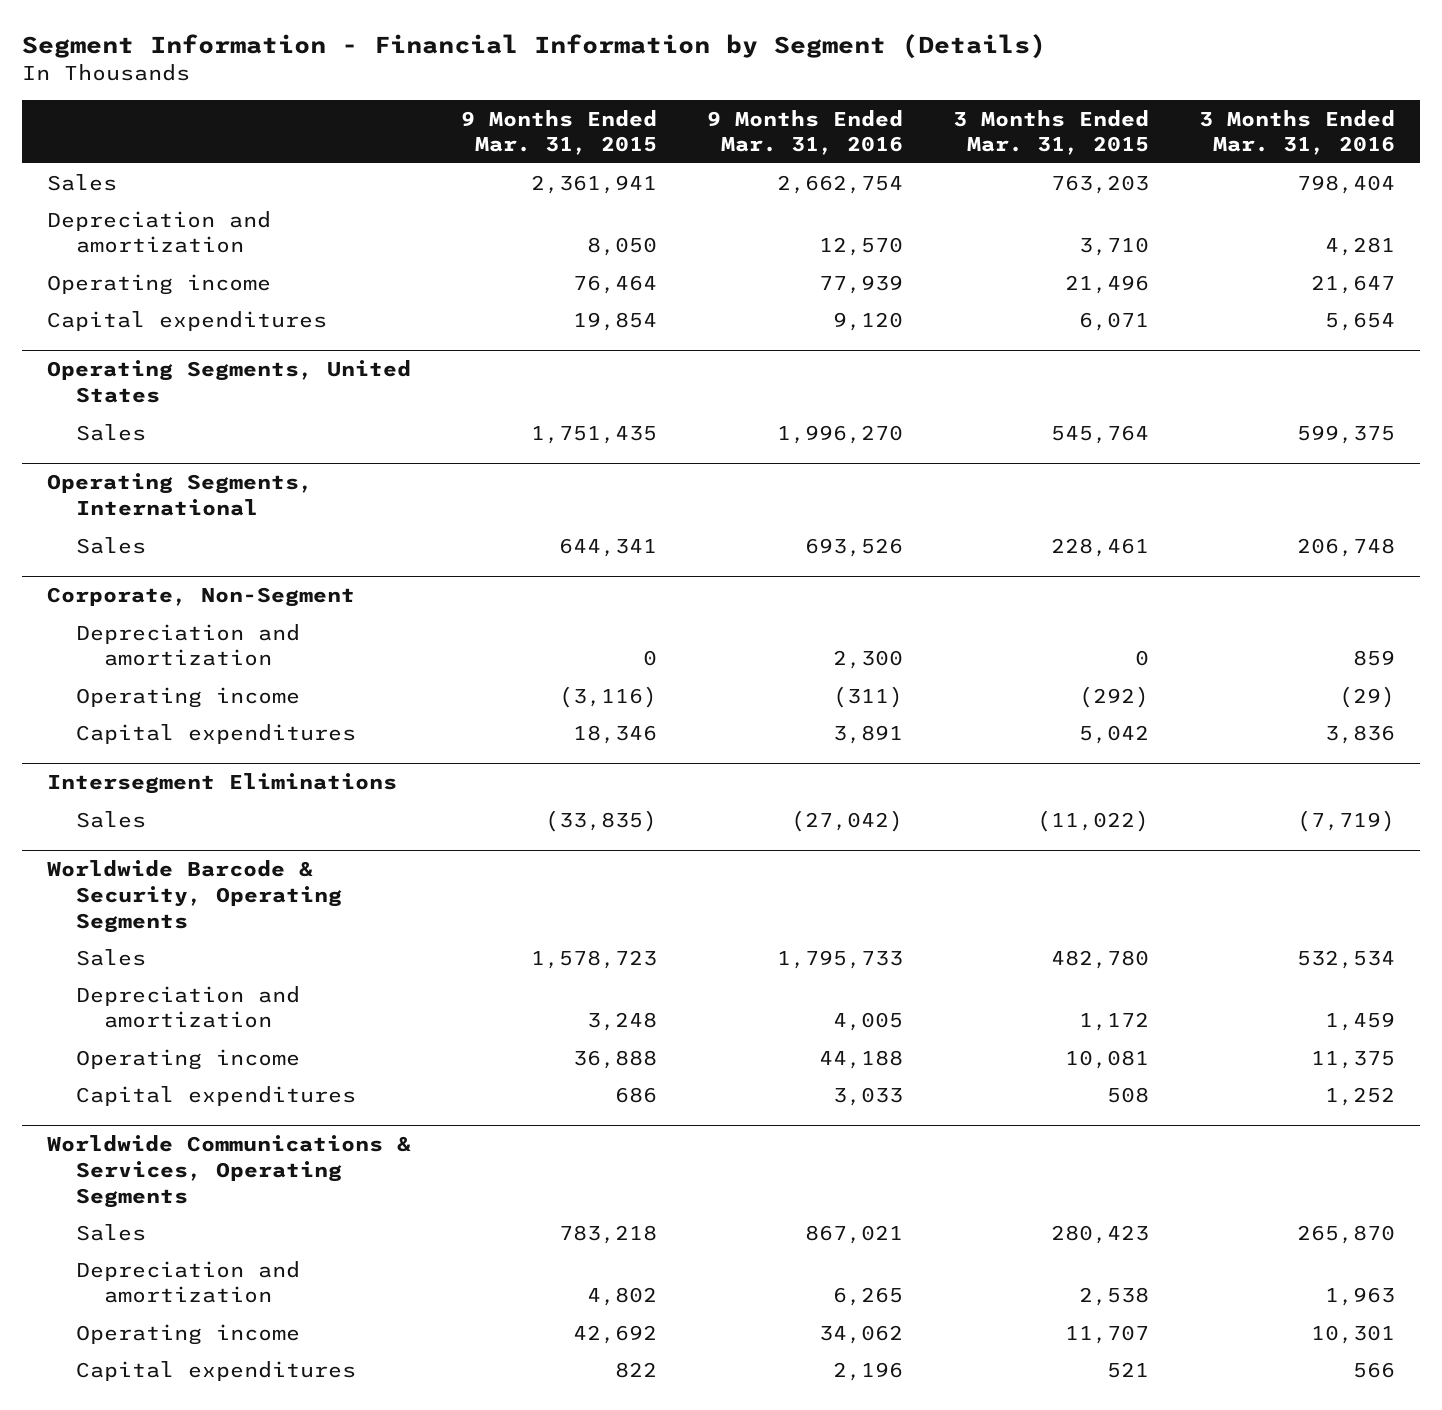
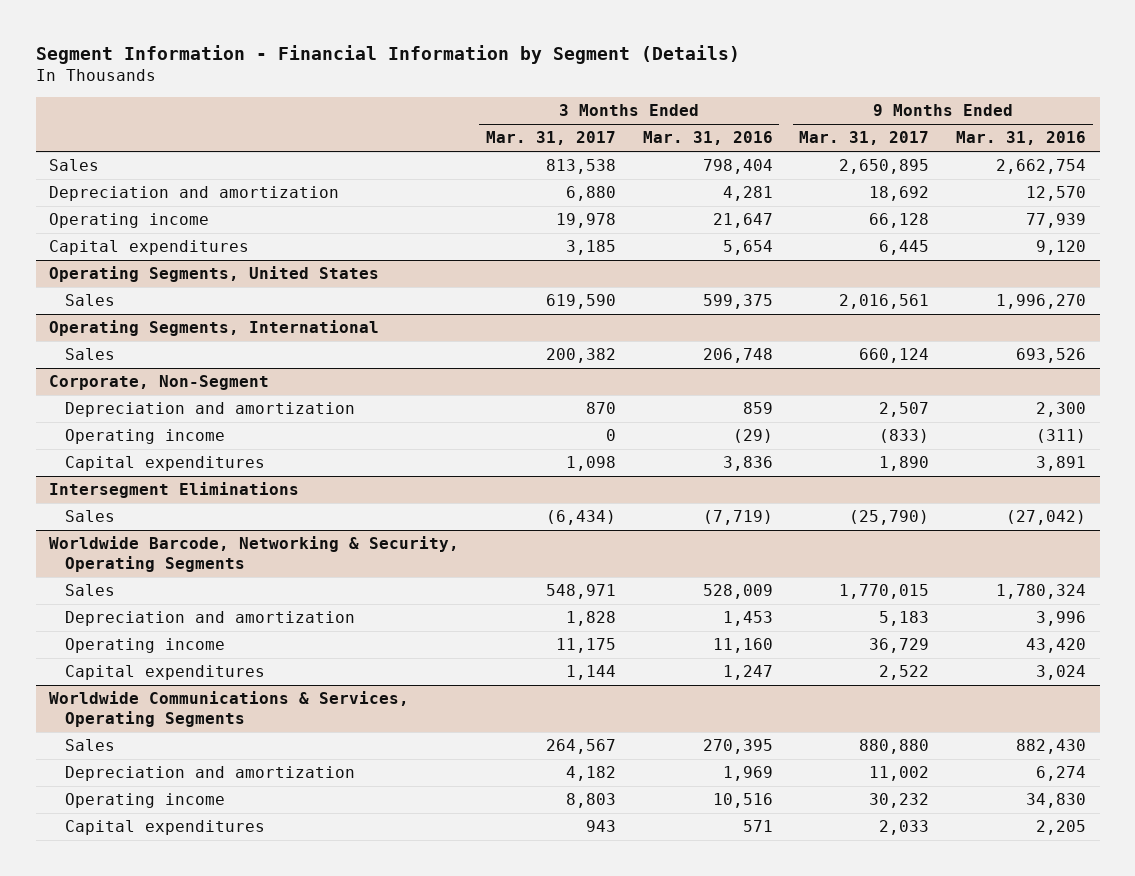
[461,109,658,156] 9 Months Ended Mar. 31, 2015 -> none
[952,109,1149,156] 3 Months Ended Mar. 31, 2015 -> none
none -> [485,131,616,146] Mar. 31, 2017
none -> [799,131,930,146] Mar. 31, 2017
[47,860,342,933] Worldwide Barcode & Security, Operating Segments -> [49,536,460,573] Worldwide Barcode, Networking & Security, Operating Segments
[776,949,903,969] 1,795,733 -> [996,584,1087,600] 1,780,324
[1296,949,1395,969] 532,534 -> [702,584,773,600] 528,009
[832,1012,903,1032] 4,005 -> [1036,611,1087,627] 3,996
[1324,1012,1395,1032] 1,459 -> [722,611,773,627] 1,453
[818,1049,903,1069] 44,188 -> [1026,638,1087,654] 43,420
[1310,1050,1395,1069] 11,375 -> [712,638,773,654] 11,160
[832,1086,903,1106] 3,033 -> [1036,665,1087,681] 3,024
[1324,1086,1395,1106] 1,252 -> [722,665,773,681] 1,247
[804,1224,903,1244] 867,021 -> [1016,739,1087,755] 882,430
[1296,1224,1395,1244] 265,870 -> [702,739,773,755] 270,395
[832,1287,903,1307] 6,265 -> [1036,766,1087,782] 6,274
[1324,1287,1395,1307] 1,963 -> [722,766,773,782] 1,969
[818,1324,903,1344] 34,062 -> [1026,793,1087,809] 34,830
[1310,1324,1395,1344] 10,301 -> [712,793,773,809] 10,516
[832,1361,903,1381] 2,196 -> [1036,820,1087,836] 2,205
[1352,1361,1395,1378] 566 -> [742,820,773,833] 571

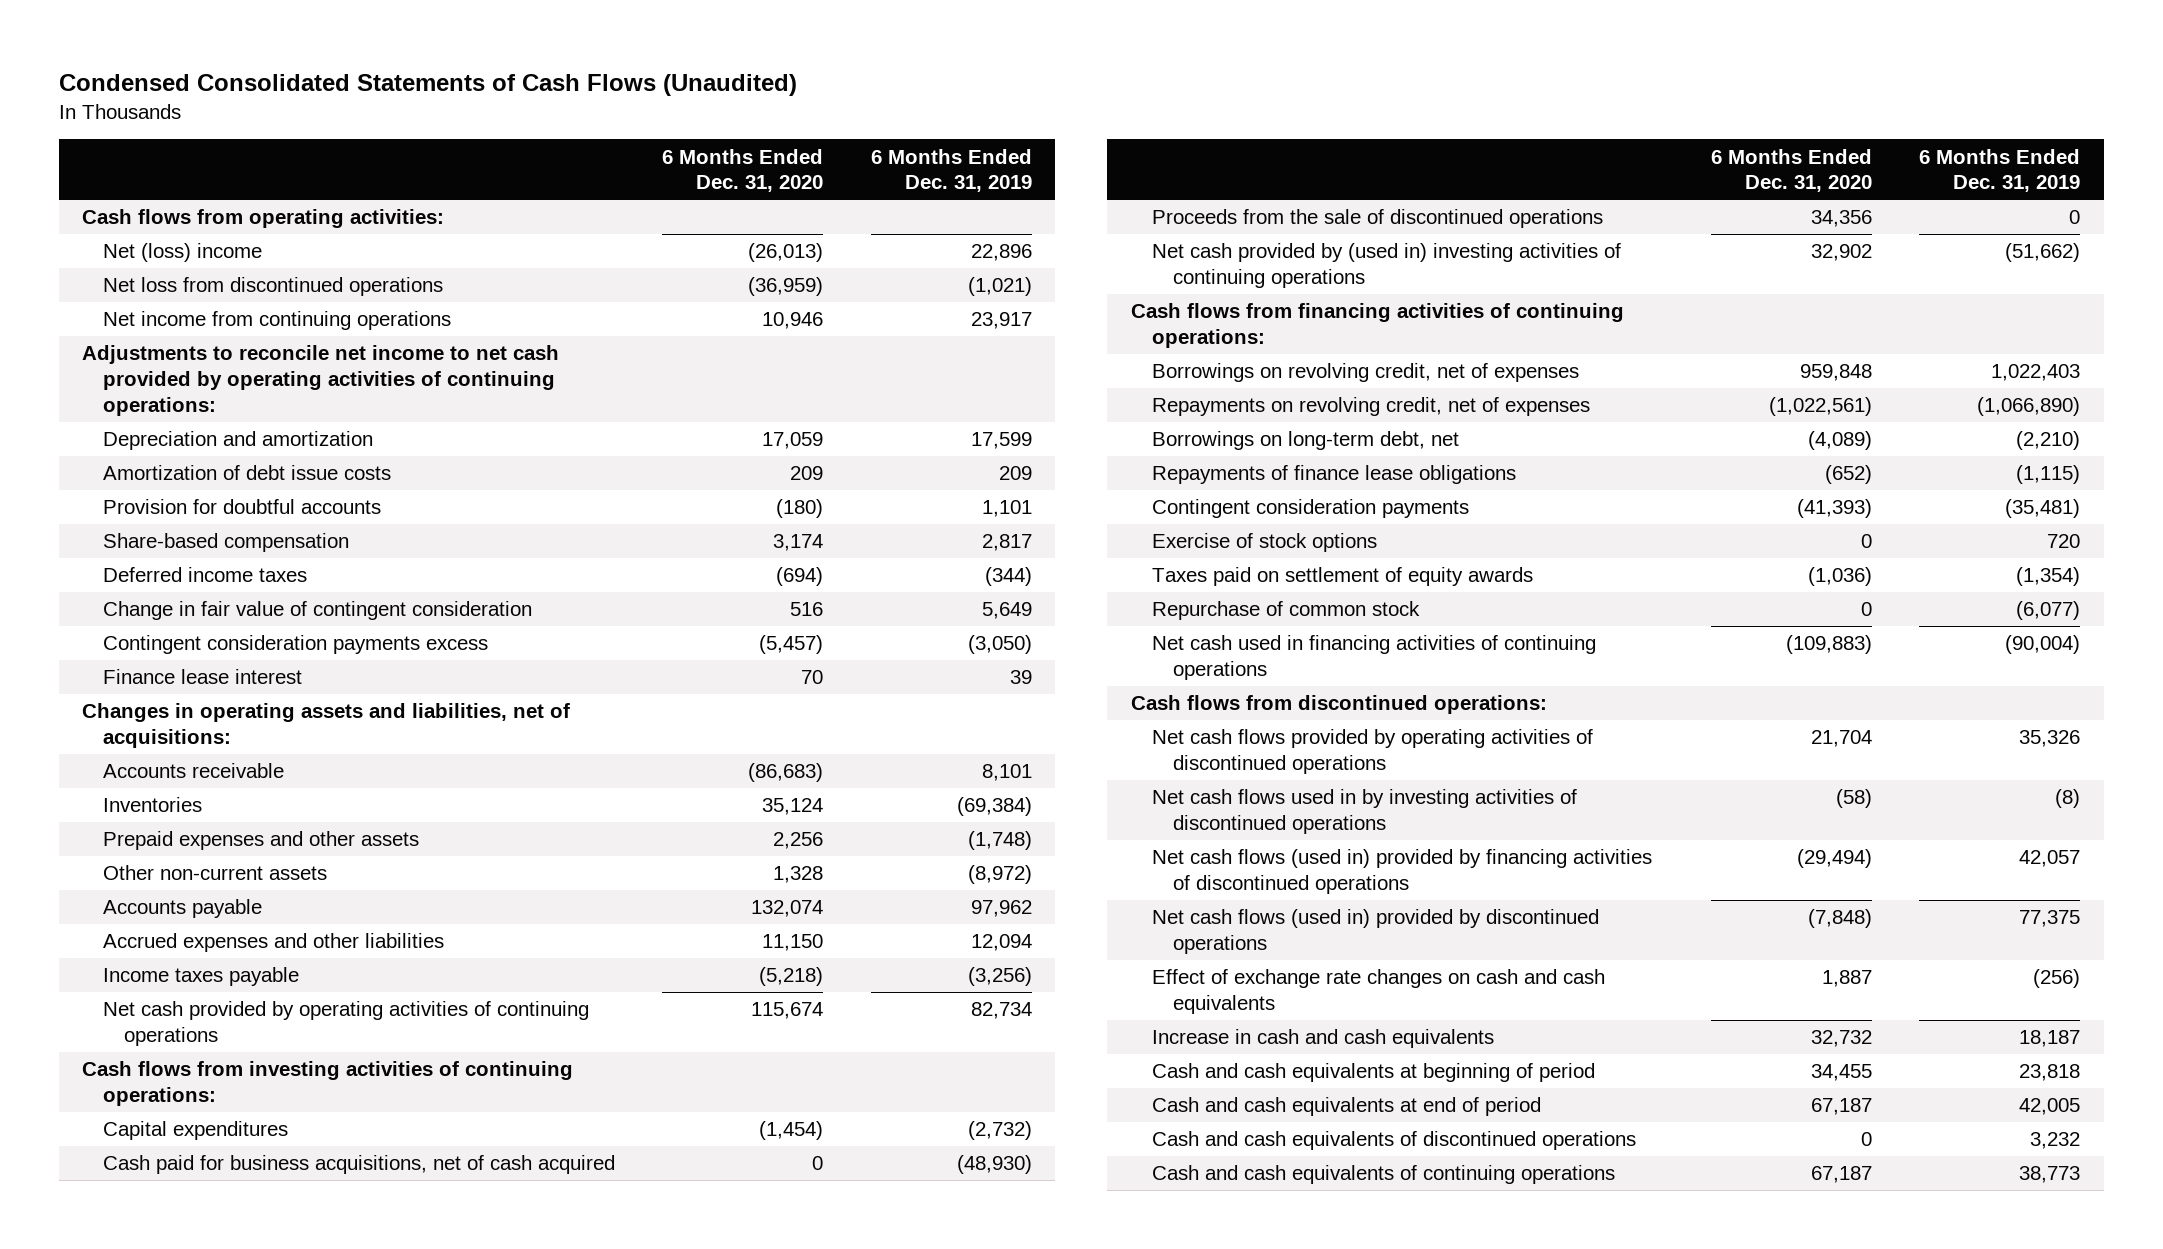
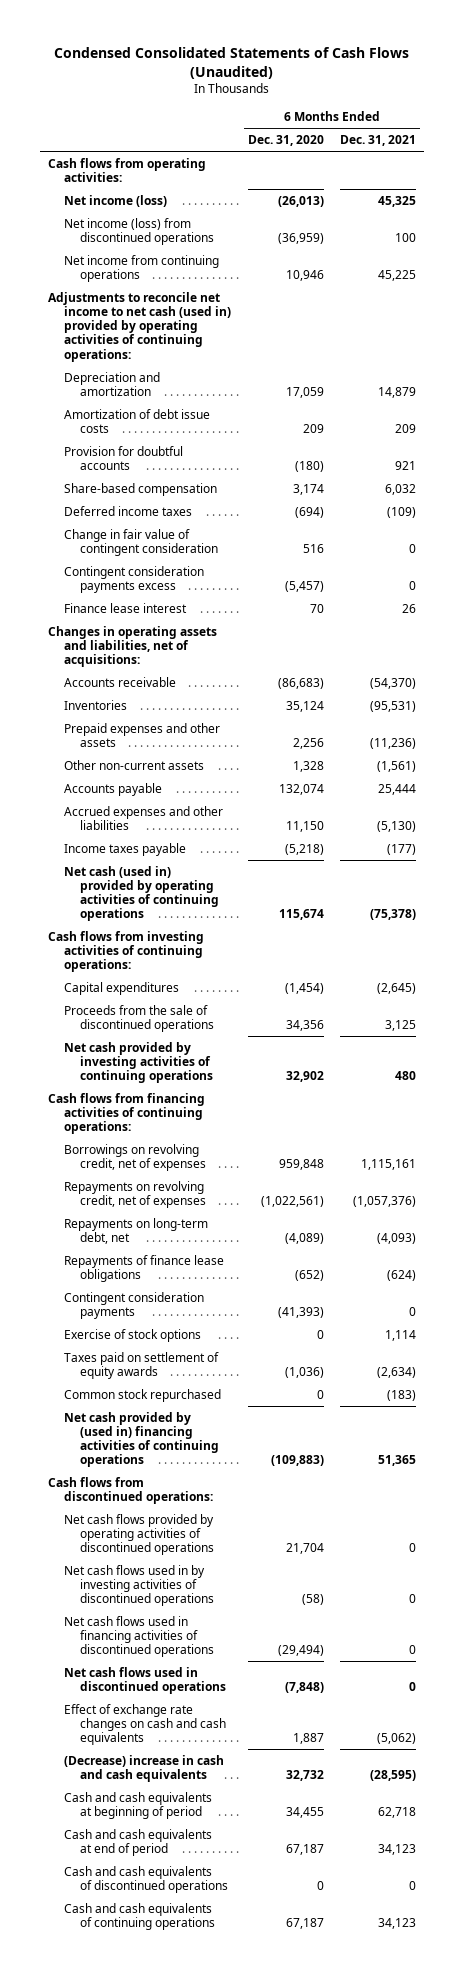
[870,148,1032,193] 6 Months Ended Dec. 31, 2019 -> none
none -> [340,135,417,147] Dec. 31, 2021
[103,243,263,263] Net (loss) income -> [64,194,168,207] Net income (loss)
[103,277,444,297] Net loss from discontinued operations -> [64,217,215,245] Net income (loss) from discontinued operations
[82,345,560,416] Adjustments to reconcile net income to net cash provided by operating activities of continuing operations: -> [47,291,232,362] Adjustments to reconcile net income to net cash (used in) provided by operating activities of continuing operations:
[103,1001,590,1046] Net cash provided by operating activities of continuing operations -> [64,865,220,922] Net cash (used in) provided by operating activities of continuing operations
[103,1155,616,1175] Cash paid for business acquisitions, net of cash acquired -> none
[1151,243,1621,288] Net cash provided by (used in) investing activities of continuing operations -> [64,1041,214,1084] Net cash provided by investing activities of continuing operations
[1151,431,1459,451] Borrowings on long-term debt, net -> [64,1217,209,1244] Repayments on long-term debt, net
[1151,601,1420,621] Repurchase of common stock -> [64,1388,222,1402] Common stock repurchased
[1151,635,1596,680] Net cash used in financing activities of continuing operations -> [64,1411,220,1468] Net cash provided by (used in) financing activities of continuing operations
[1151,849,1652,894] Net cash flows (used in) provided by financing activities of discontinued operations -> [64,1615,215,1658] Net cash flows used in financing activities of discontinued operations
[1151,909,1599,954] Net cash flows (used in) provided by discontinued operations -> [64,1666,227,1694] Net cash flows used in discontinued operations
[1151,1029,1494,1049] Increase in cash and cash equivalents -> [64,1754,225,1782] (Decrease) increase in cash and cash equivalents

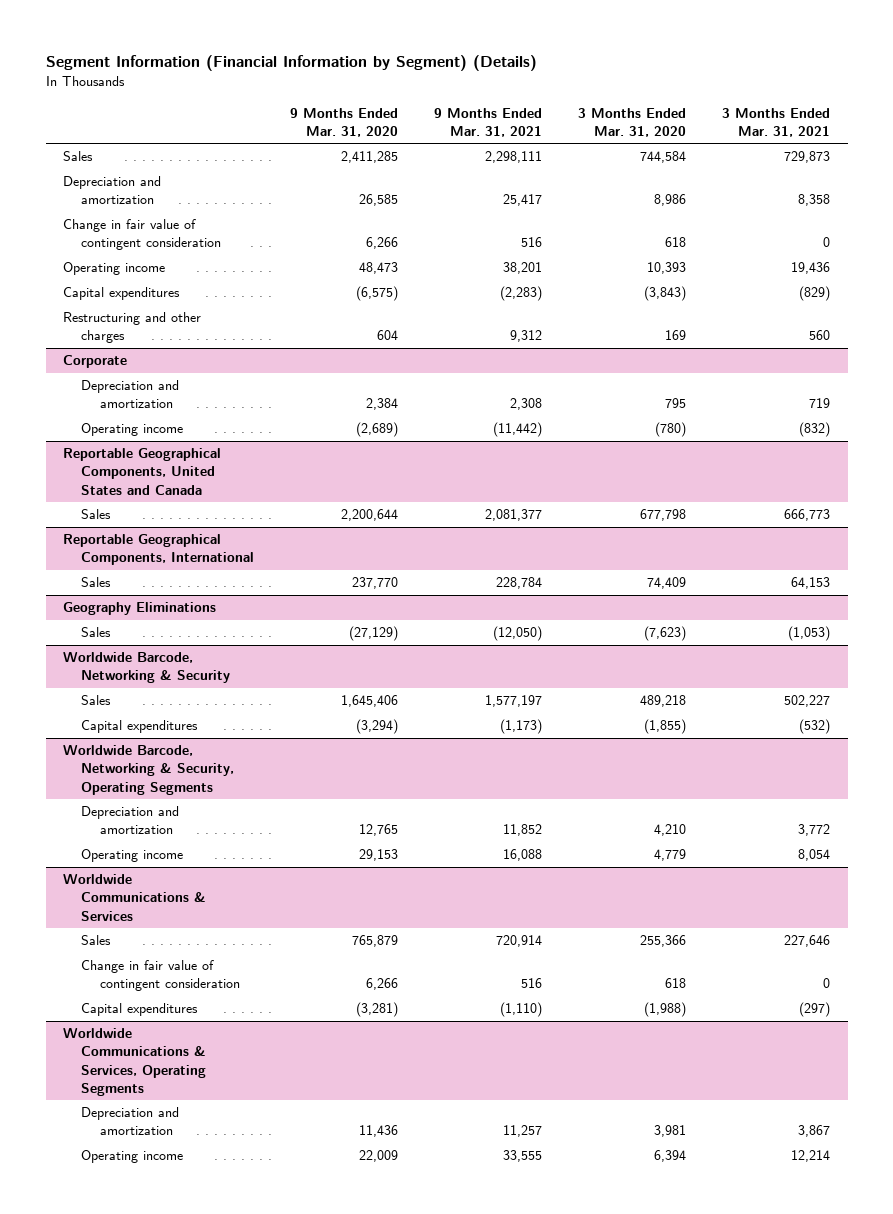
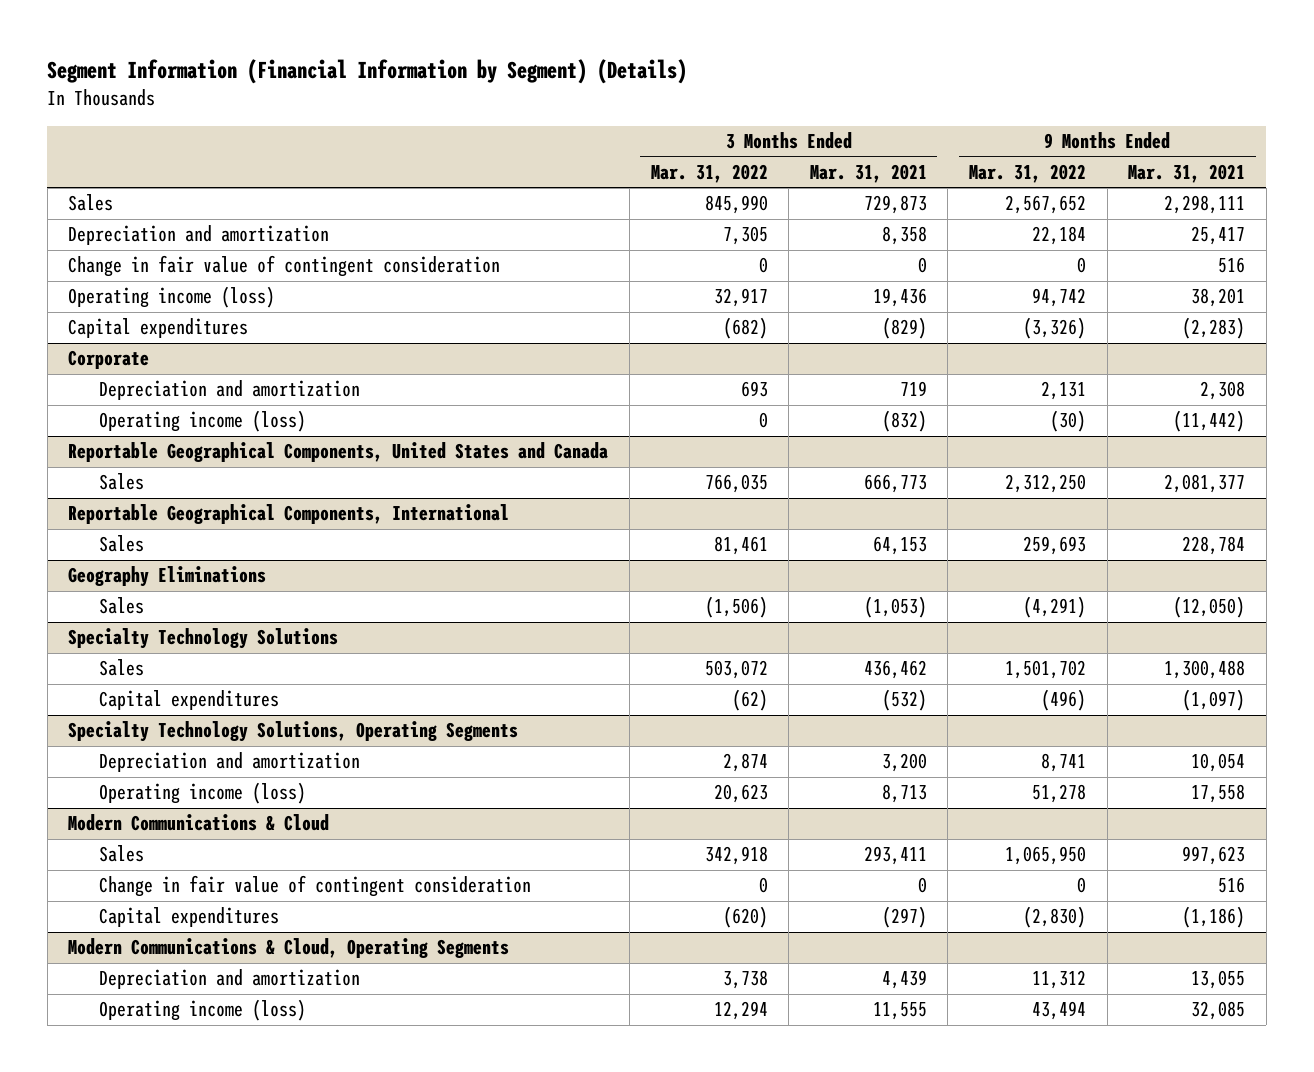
[290,107,399,137] 9 Months Ended Mar. 31, 2020 -> none
[577,107,686,137] 3 Months Ended Mar. 31, 2020 -> none
none -> [650,163,768,183] Mar. 31, 2022
none -> [969,163,1087,183] Mar. 31, 2022
[63,262,166,276] Operating income -> [68,286,276,309] Operating income (loss)
[63,312,202,344] Restructuring and other charges -> none
[81,423,184,437] Operating income -> [99,410,307,433] Operating income (loss)
[63,652,231,684] Worldwide Barcode, Networking & Security -> none
[63,745,235,795] Worldwide Barcode, Networking & Security, Operating Segments -> none
[63,874,207,921] Worldwide Communications & Services -> none
none -> [68,628,339,650] Specialty Technology Solutions
[485,695,543,708] 1,577,197 -> [1164,660,1246,680] 1,300,488
[783,695,830,708] 502,227 -> [863,660,927,680] 436,462
[500,719,543,735] (1,173) -> [1182,689,1246,712] (1,097)
none -> [68,721,519,743] Specialty Technology Solutions, Operating Segments
[503,824,543,837] 11,852 -> [1191,753,1246,773] 10,054
[797,824,830,837] 3,772 -> [881,753,927,773] 3,200
[81,849,184,863] Operating income -> [99,782,307,805] Operating income (loss)
[503,849,543,862] 16,088 -> [1191,784,1246,804] 17,558
[797,849,830,862] 8,054 -> [881,784,927,804] 8,713
none -> [68,814,330,832] Modern Communications & Cloud
[496,935,543,948] 720,914 -> [1182,846,1246,866] 997,623
[783,935,830,948] 227,646 -> [863,846,927,866] 293,411
[63,1028,207,1096] Worldwide Communications & Services, Operating Segments -> none
[500,1002,543,1018] (1,110) -> [1182,906,1246,929] (1,186)
none -> [68,938,510,959] Modern Communications & Cloud, Operating Segments
[503,1125,543,1138] 11,257 -> [1191,970,1246,990] 13,055
[797,1125,830,1138] 3,867 -> [881,970,927,990] 4,439
[81,1150,184,1164] Operating income -> [99,999,307,1022] Operating income (loss)
[503,1150,543,1163] 33,555 -> [1191,1001,1246,1021] 32,085
[790,1150,830,1163] 12,214 -> [872,1002,927,1021] 11,555

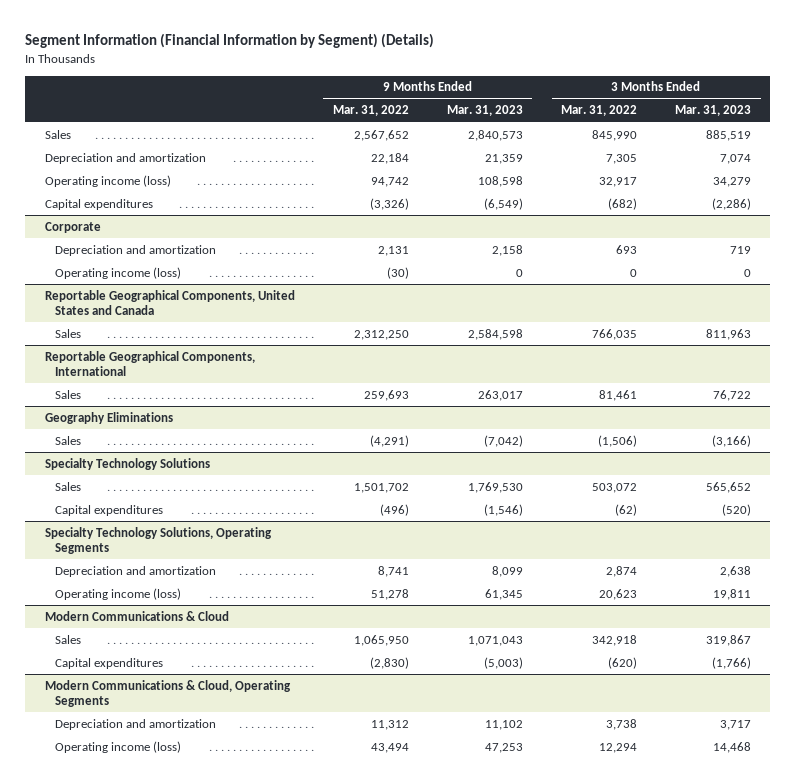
[809,163,927,183] Mar. 31, 2021 -> none
[1128,163,1246,183] Mar. 31, 2021 -> none
none -> [446,105,523,117] Mar. 31, 2023
none -> [675,105,752,117] Mar. 31, 2023
[68,255,501,278] Change in fair value of contingent consideration -> none
[99,875,532,898] Change in fair value of contingent consideration -> none

